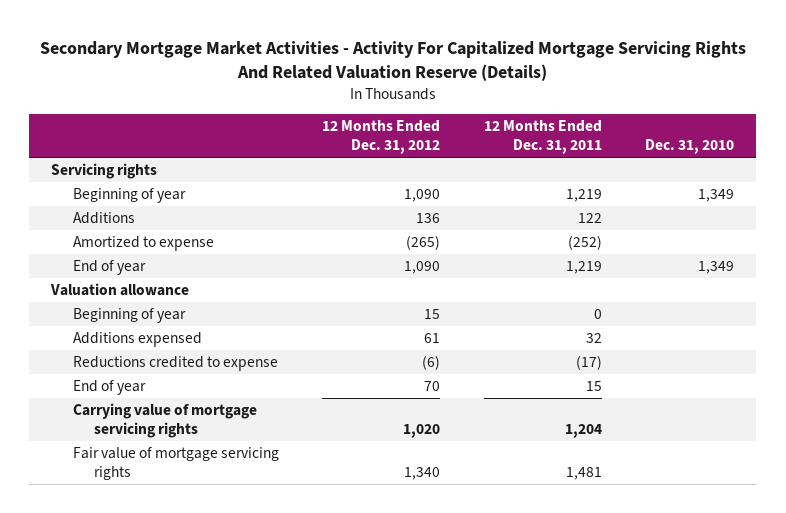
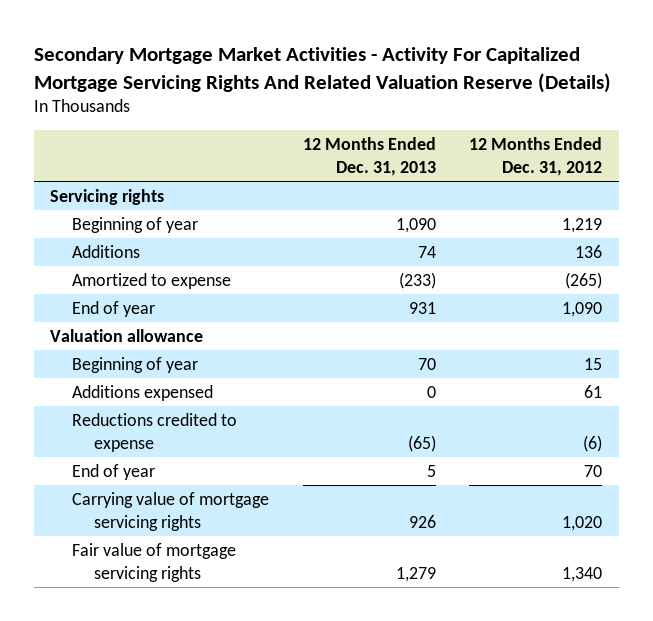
[483,120,602,155] 12 Months Ended Dec. 31, 2011 -> none
[645,139,735,155] Dec. 31, 2010 -> none
none -> [302,137,436,176] 12 Months Ended Dec. 31, 2013
[404,188,441,202] 1,090 -> [562,217,603,233] 1,219

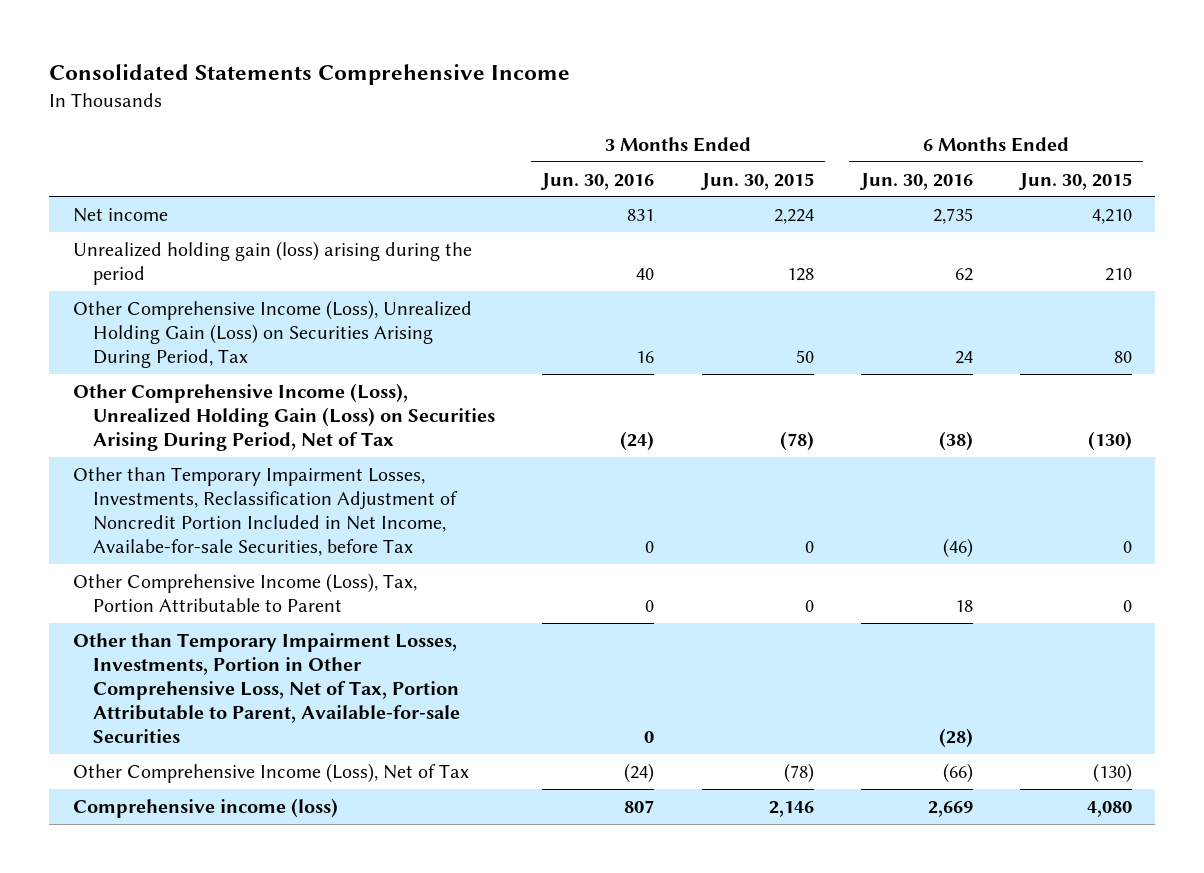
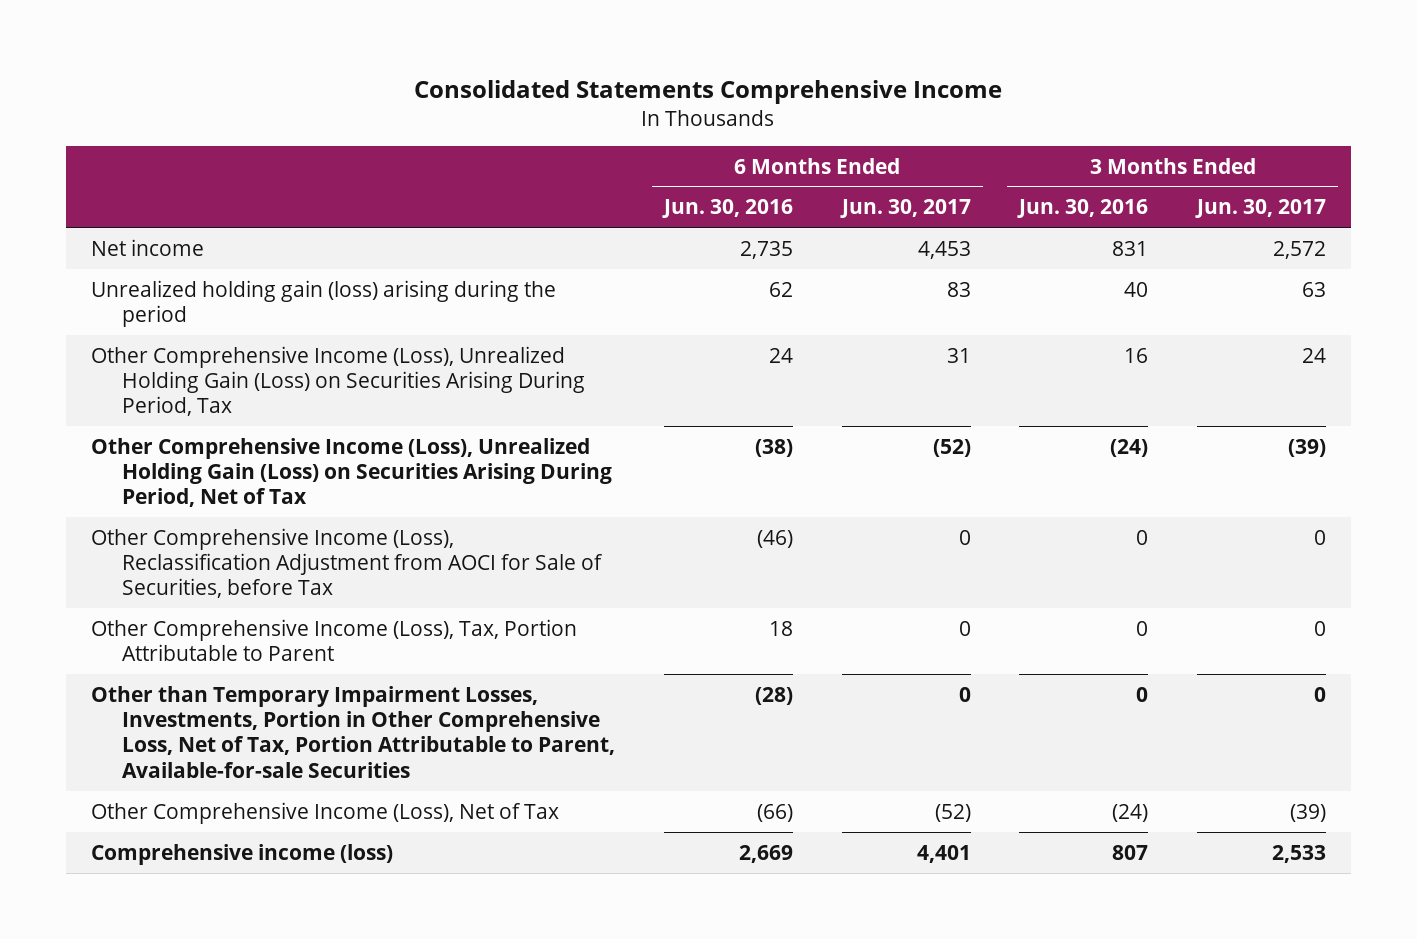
[699,172,814,190] Jun. 30, 2015 -> none
[1017,172,1132,190] Jun. 30, 2015 -> none
none -> [839,199,971,219] Jun. 30, 2017
none -> [1195,199,1327,219] Jun. 30, 2017
[72,466,459,556] Other than Temporary Impairment Losses, Investments, Reclassification Adjustment of Noncredit Portion Included in Net Income, Availabe-for-sale Securities, before Tax -> none
none -> [90,527,604,599] Other Comprehensive Income (Loss), Reclassification Adjustment from AOCI for Sale of Securities, before Tax

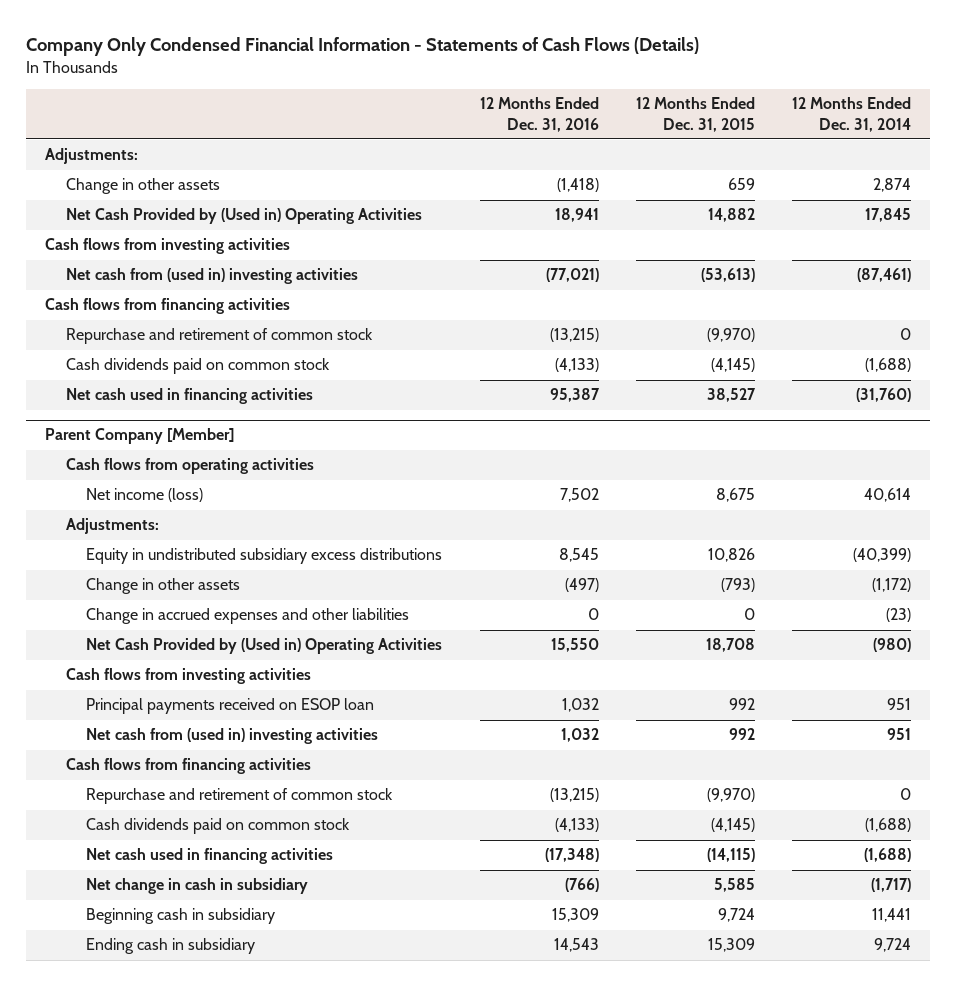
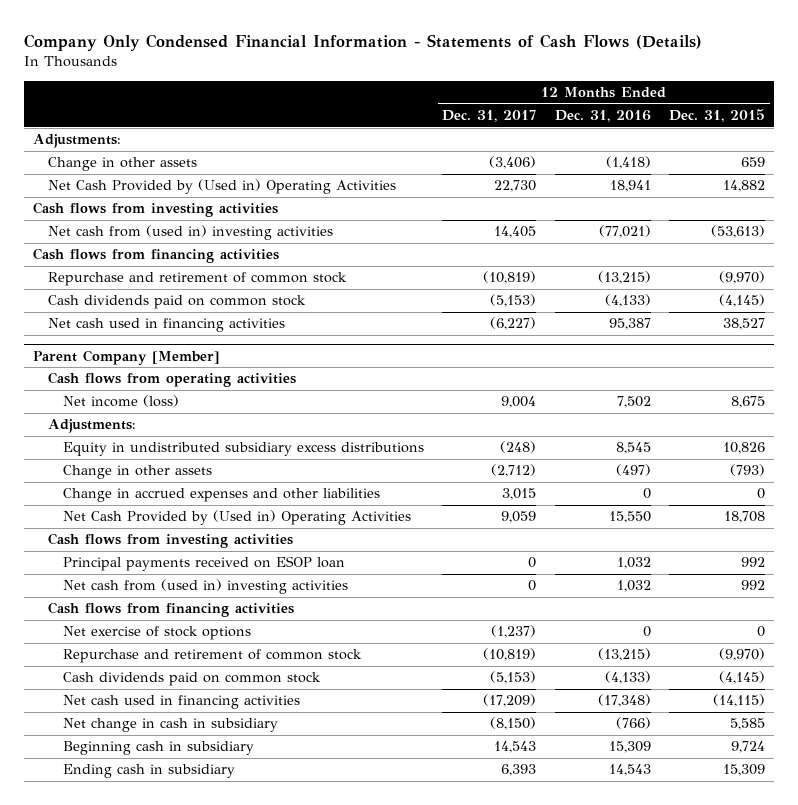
[792,97,912,132] 12 Months Ended Dec. 31, 2014 -> none
none -> [442,110,537,123] Dec. 31, 2017
none -> [63,626,252,641] Net exercise of stock options

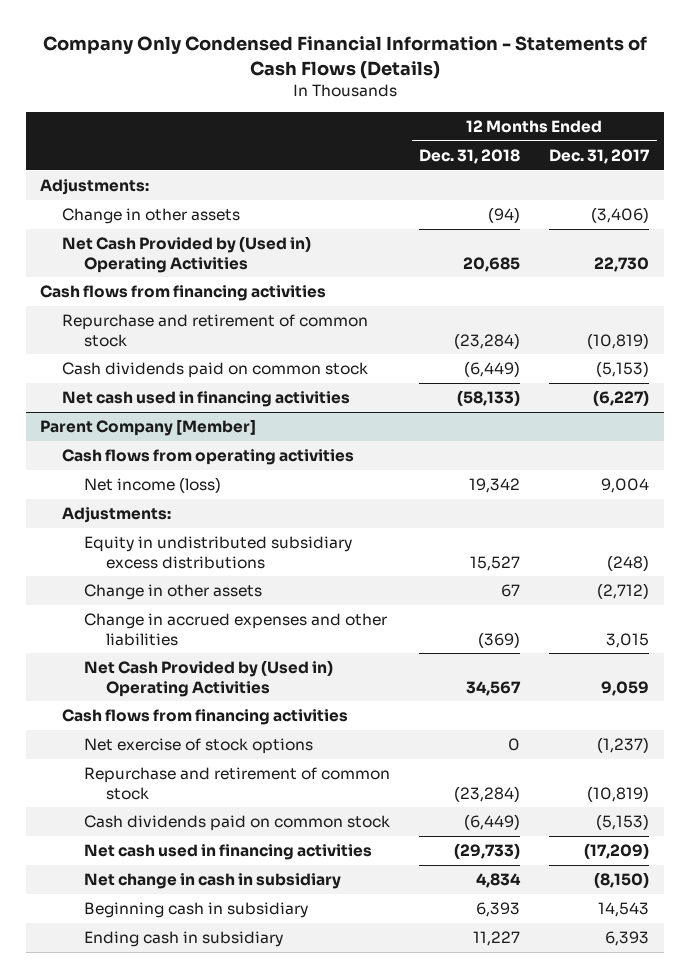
[554,110,651,123] Dec. 31, 2016 -> none
[668,109,765,123] Dec. 31, 2015 -> none
none -> [419,148,521,164] Dec. 31, 2018
[33,202,279,218] Cash flows from investing activities -> none
[48,225,334,241] Net cash from (used in) investing activities -> none
[48,533,294,549] Cash flows from investing activities -> none
[63,556,346,572] Principal payments received on ESOP loan -> none
[63,579,349,595] Net cash from (used in) investing activities -> none

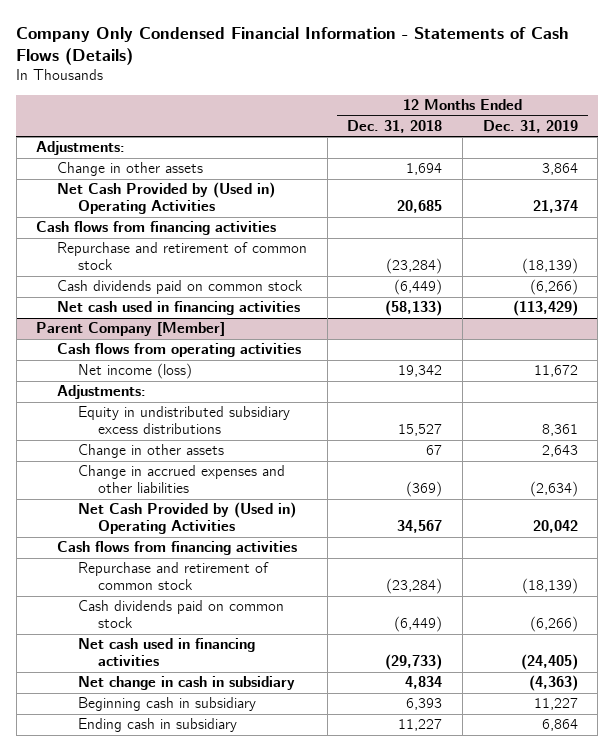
[549,148,651,164] Dec. 31, 2017 -> none
none -> [482,119,578,133] Dec. 31, 2019
[488,207,521,224] (94) -> [406,163,443,176] 1,694
[83,738,313,755] Net exercise of stock options -> none

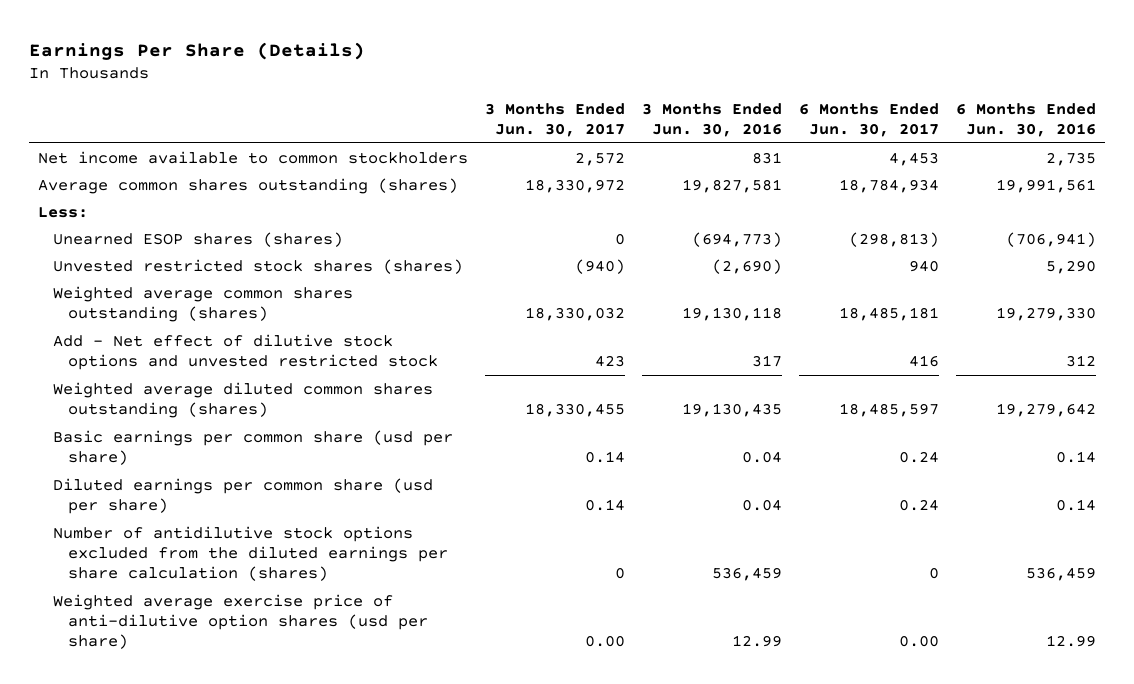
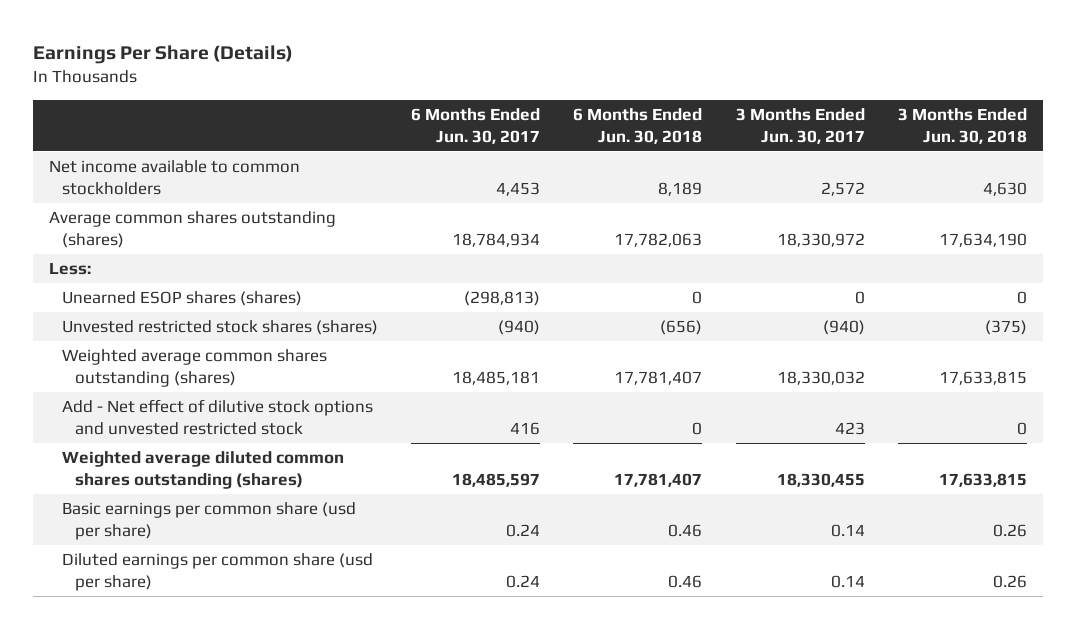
[642,102,783,138] 3 Months Ended Jun. 30, 2016 -> none
[956,102,1097,138] 6 Months Ended Jun. 30, 2016 -> none
none -> [573,107,703,144] 6 Months Ended Jun. 30, 2018
none -> [897,107,1027,144] 3 Months Ended Jun. 30, 2018
[909,259,940,272] 940 -> [498,320,541,336] (940)
[52,525,449,582] Number of antidilutive stock options excluded from the diluted earnings per share calculation (shares) -> none
[52,593,429,650] Weighted average exercise price of anti-dilutive option shares (usd per share) -> none

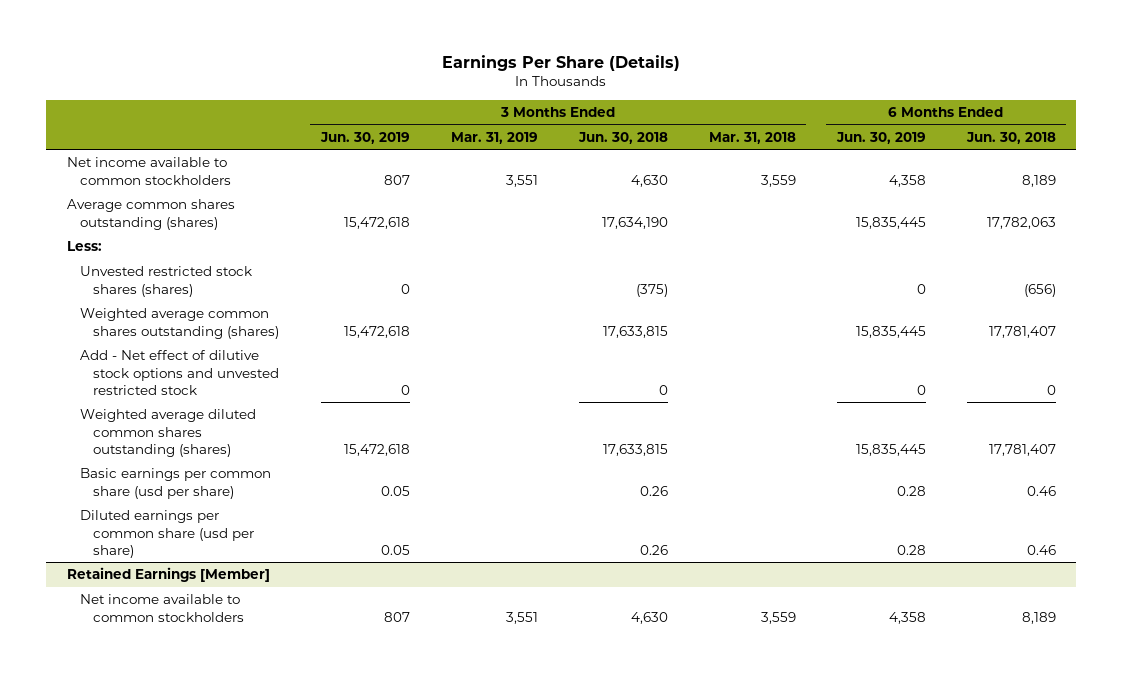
[411,107,541,144] 6 Months Ended Jun. 30, 2017 -> none
[735,107,865,144] 3 Months Ended Jun. 30, 2017 -> none
none -> [319,131,410,144] Jun. 30, 2019
none -> [450,131,538,144] Mar. 31, 2019
none -> [708,131,796,144] Mar. 31, 2018
none -> [835,131,926,144] Jun. 30, 2019
[61,291,302,307] Unearned ESOP shares (shares) -> none
none -> [66,567,270,583] Retained Earnings [Member]
none -> [80,594,245,622] Net income available to common stockholders

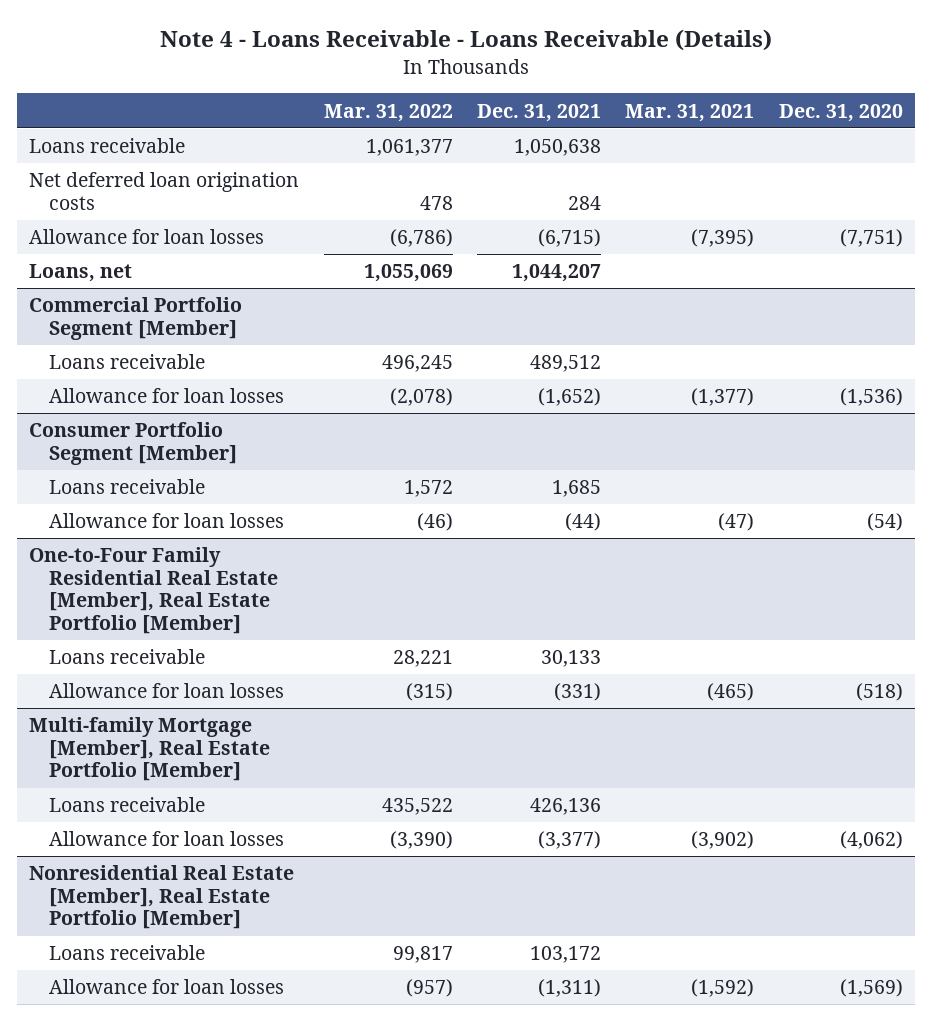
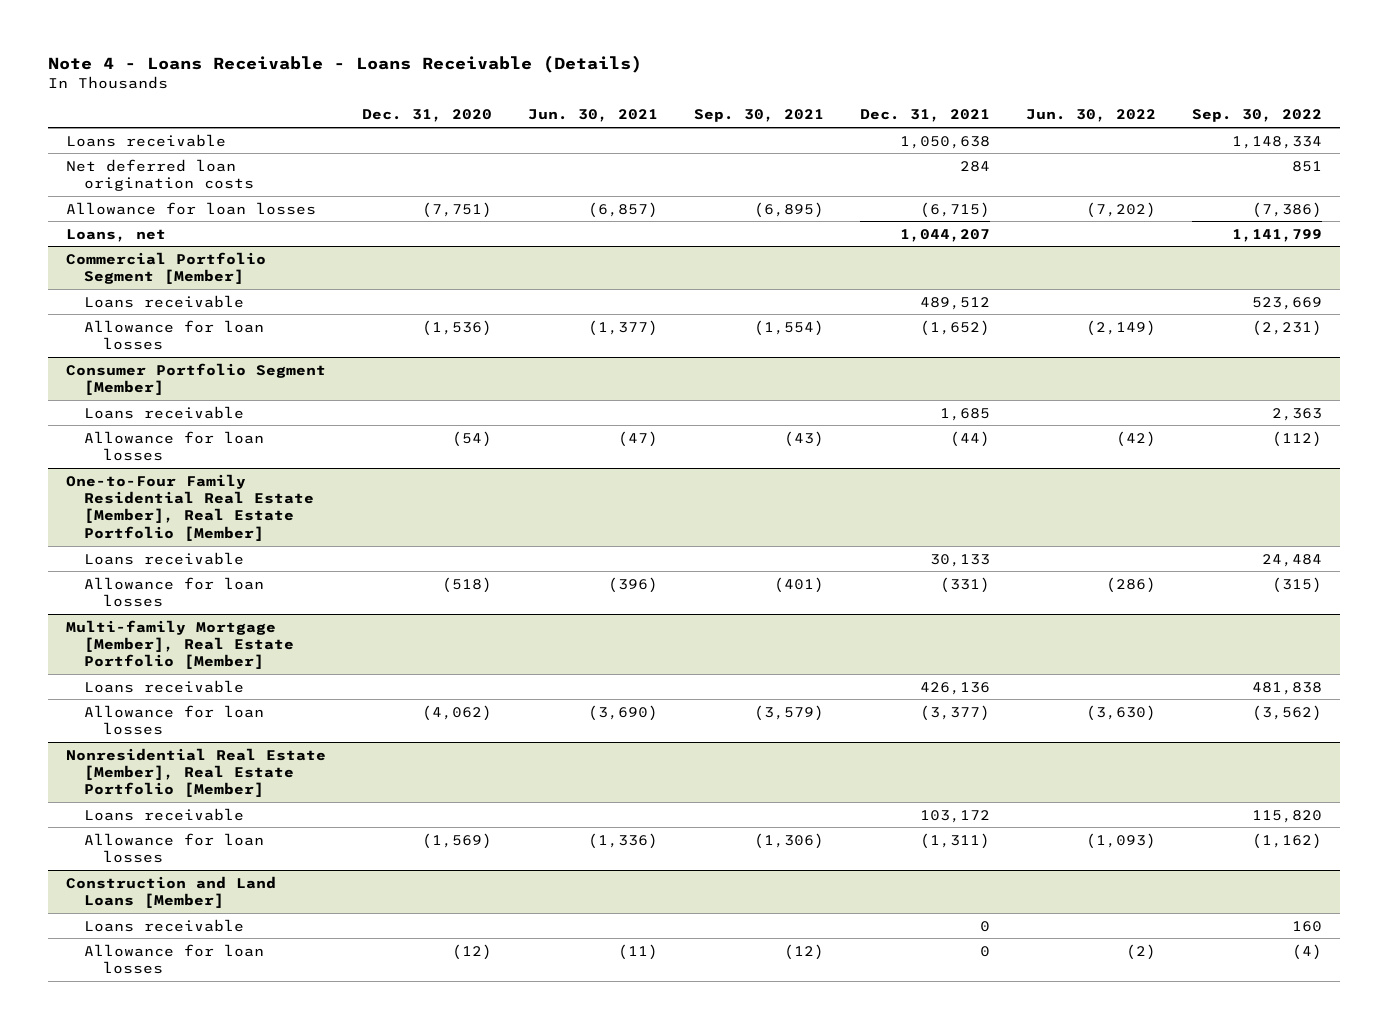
[323,103,453,122] Mar. 31, 2022 -> none
[625,103,755,122] Mar. 31, 2021 -> none
none -> [528,109,659,123] Jun. 30, 2021
none -> [694,109,825,123] Sep. 30, 2021
none -> [1026,109,1157,123] Jun. 30, 2022
none -> [1192,109,1323,123] Sep. 30, 2022
none -> [66,875,277,908] Construction and Land Loans [Member]
none -> [84,918,245,932] Loans receivable
none -> [84,943,265,974] Allowance for loan losses

